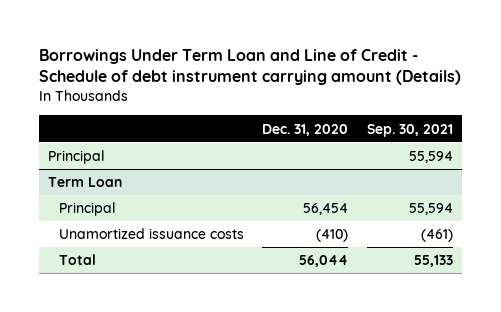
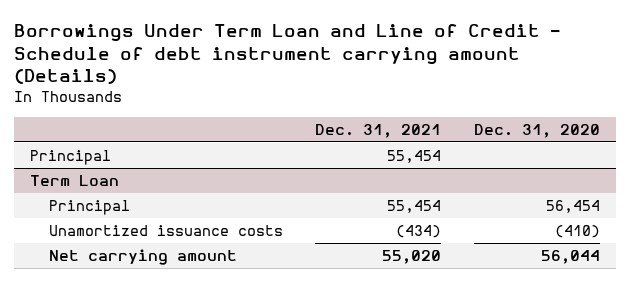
[367,123,454,137] Sep. 30, 2021 -> none
none -> [315,123,442,138] Dec. 31, 2021
[58,254,96,266] Total -> [49,249,238,266] Net carrying amount

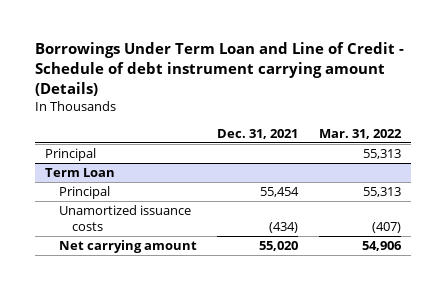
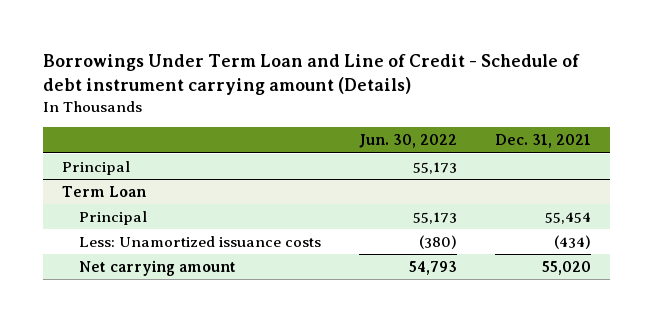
[319,128,403,139] Mar. 31, 2022 -> none
none -> [359,134,458,149] Jun. 30, 2022
[58,205,191,231] Unamortized issuance costs -> [79,235,322,247] Less: Unamortized issuance costs

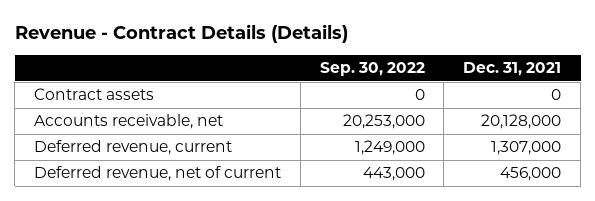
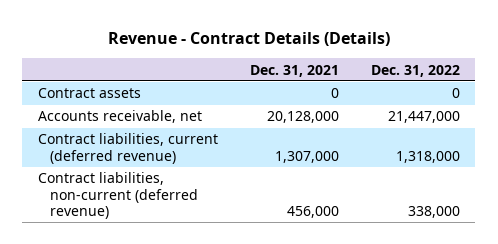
[319,62,425,77] Sep. 30, 2022 -> none
none -> [370,64,460,77] Dec. 31, 2022
[34,140,233,156] Deferred revenue, current -> [38,133,219,164] Contract liabilities, current (deferred revenue)
[34,166,282,182] Deferred revenue, net of current -> [38,172,198,220] Contract liabilities, non-current (deferred revenue)

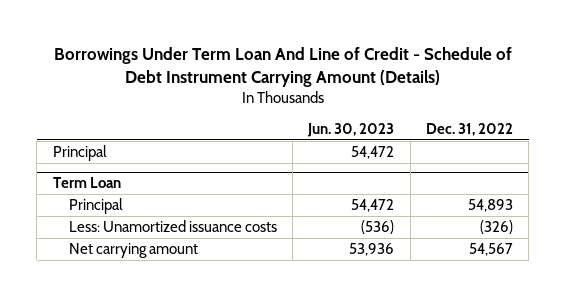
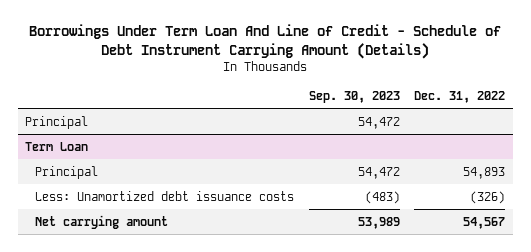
[307,122,395,137] Jun. 30, 2023 -> none
none -> [308,90,400,103] Sep. 30, 2023
[68,220,277,233] Less: Unamortized issuance costs -> [34,190,294,201] Less: Unamortized debt issuance costs

